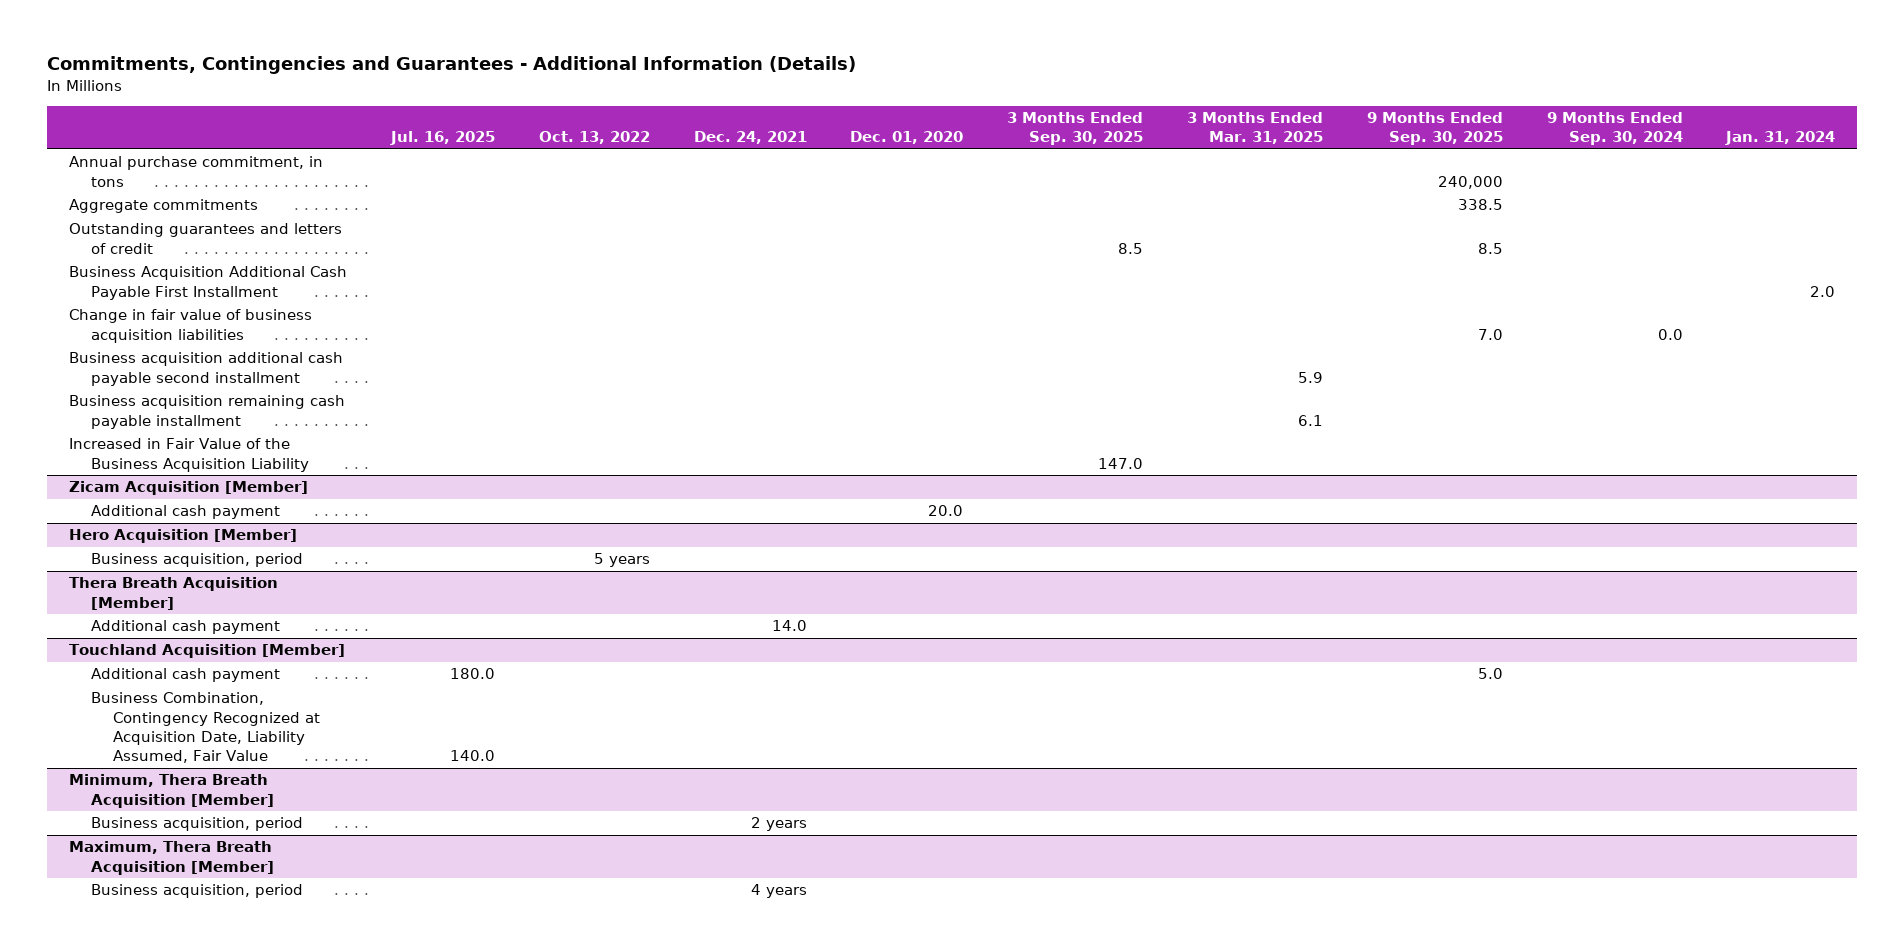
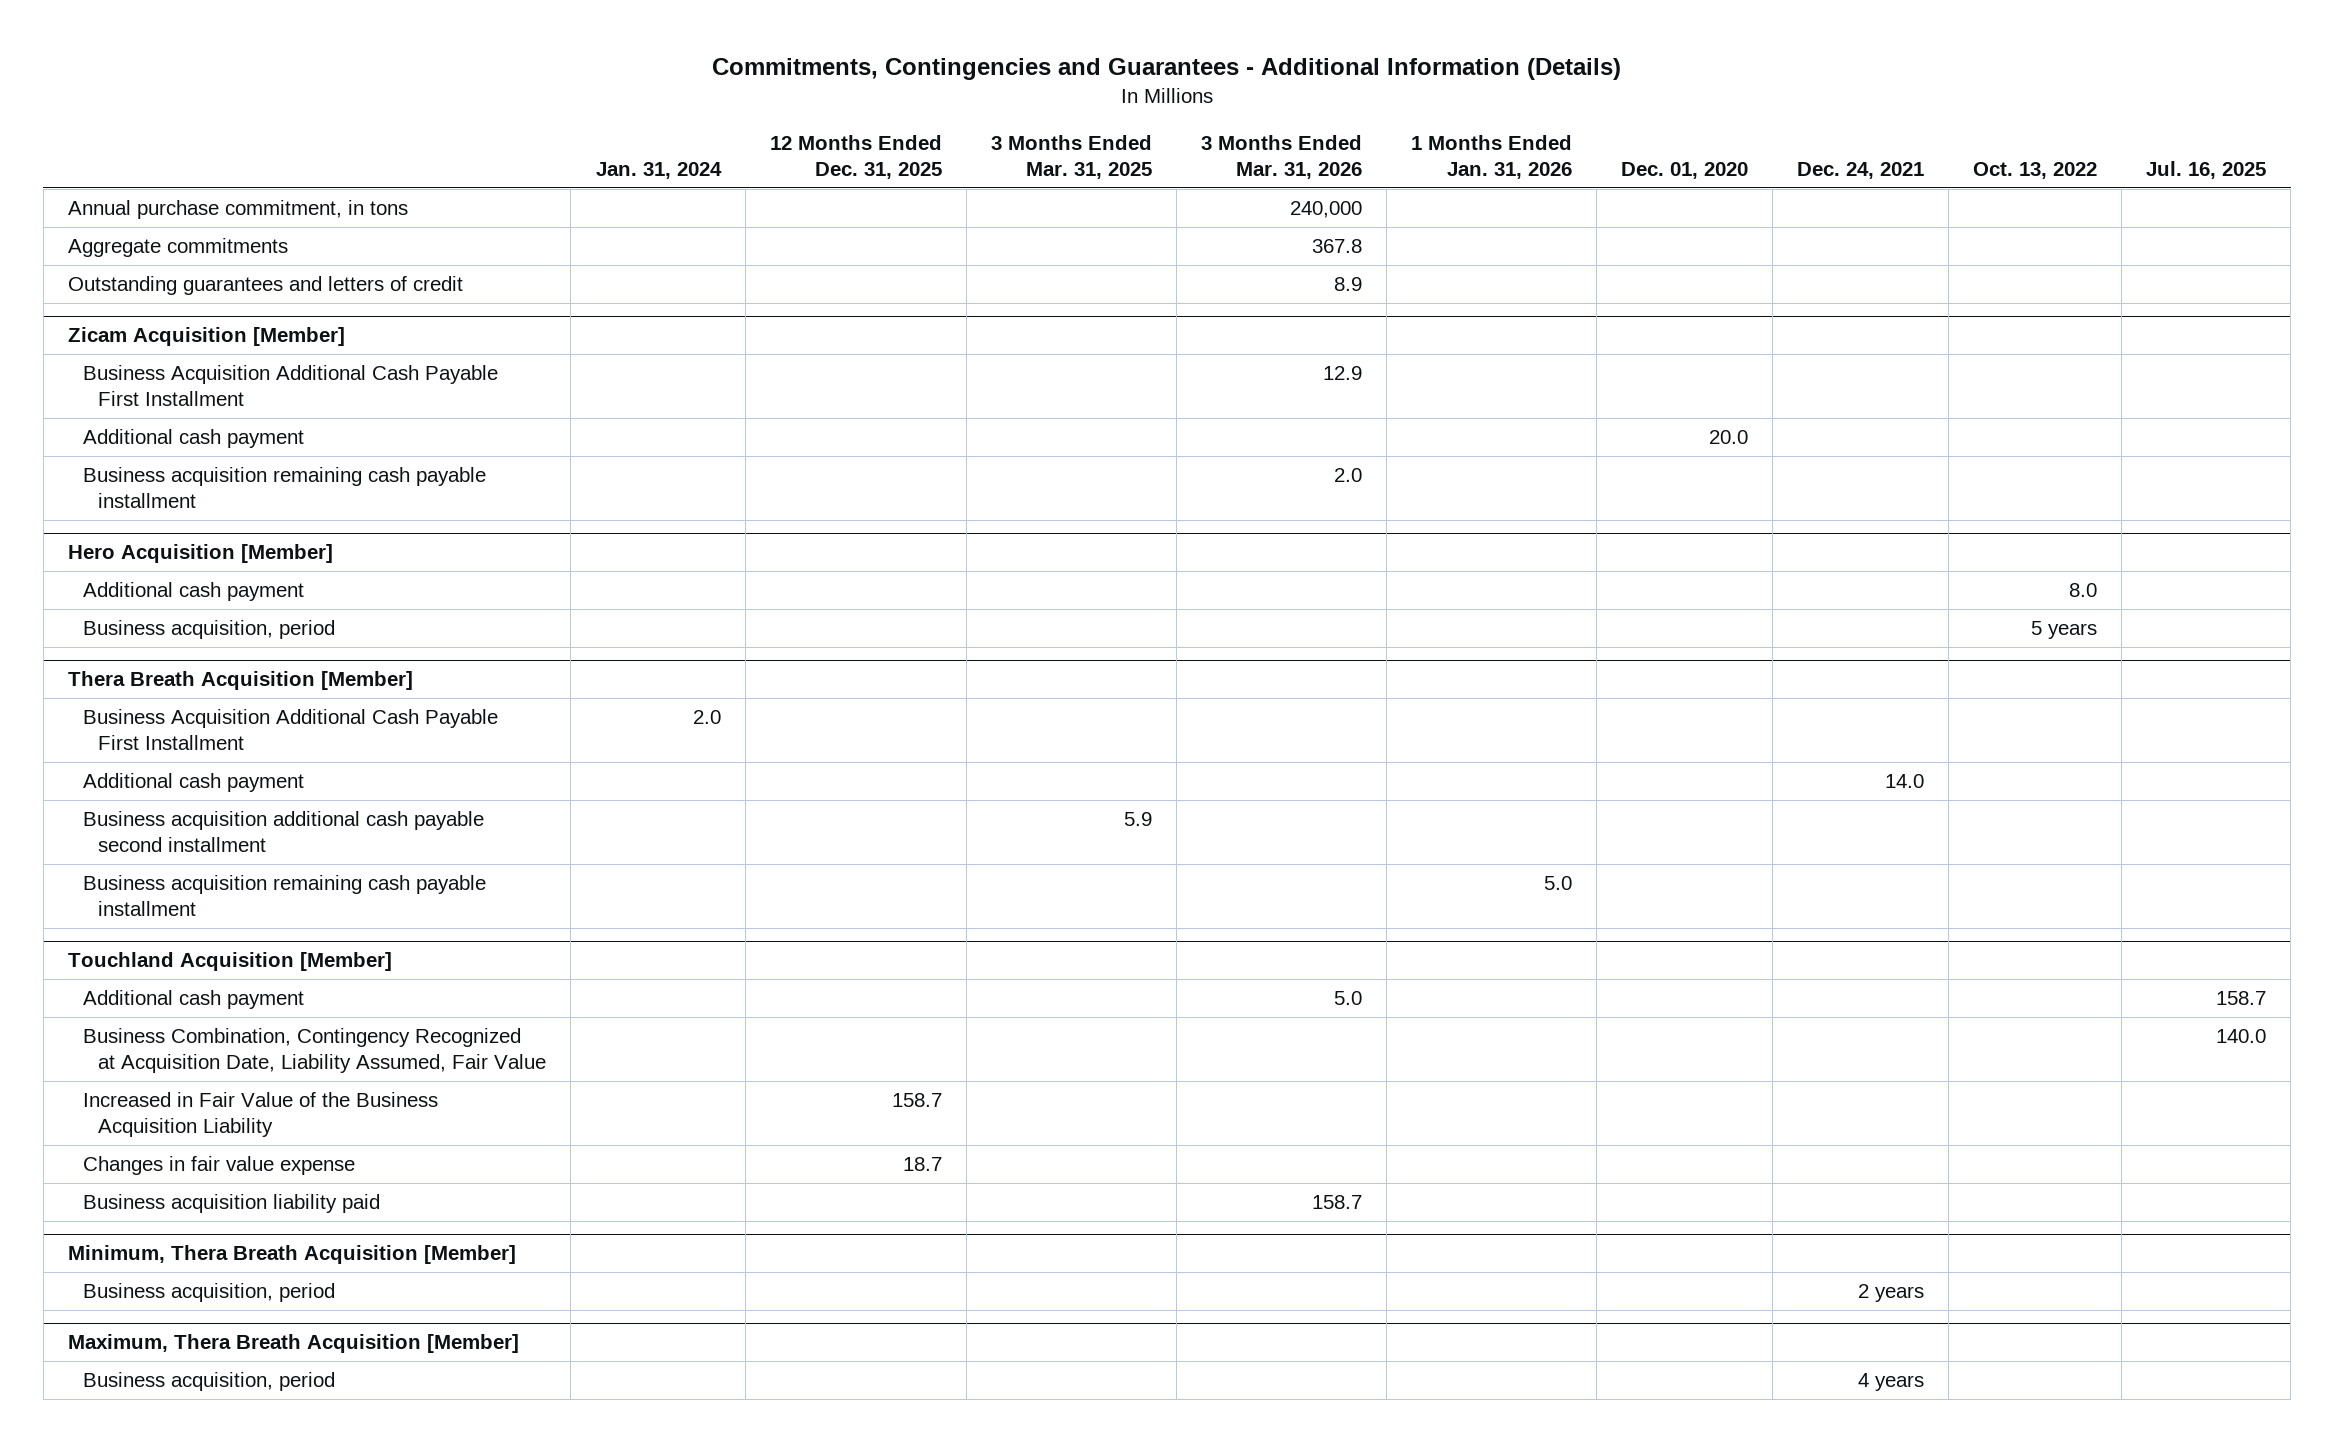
[1007,112,1144,146] 3 Months Ended Sep. 30, 2025 -> none
[1366,112,1503,146] 9 Months Ended Sep. 30, 2025 -> none
[1546,112,1683,146] 9 Months Ended Sep. 30, 2024 -> none
none -> [769,134,942,180] 12 Months Ended Dec. 31, 2025
none -> [1200,134,1362,180] 3 Months Ended Mar. 31, 2026
none -> [1410,134,1572,180] 1 Months Ended Jan. 31, 2026
[69,266,348,300] Business Acquisition Additional Cash Payable First Installment -> none
[69,309,313,343] Change in fair value of business acquisition liabilities -> none
[69,352,344,386] Business acquisition additional cash payable second installment -> none
[69,395,346,429] Business acquisition remaining cash payable installment -> none
[69,438,310,472] Increased in Fair Value of the Business Acquisition Liability -> none
none -> [83,364,499,407] Business Acquisition Additional Cash Payable First Installment
none -> [83,466,487,509] Business acquisition remaining cash payable installment
none -> [83,581,305,601] Additional cash payment
none -> [83,708,499,751] Business Acquisition Additional Cash Payable First Installment
none -> [83,810,485,853] Business acquisition additional cash payable second installment
none -> [83,874,487,917] Business acquisition remaining cash payable installment
[449,668,495,680] 180.0 -> [2216,990,2267,1005] 158.7
none -> [83,1091,439,1138] Increased in Fair Value of the Business Acquisition Liability
none -> [83,1155,356,1175] Changes in fair value expense
none -> [83,1193,381,1213] Business acquisition liability paid

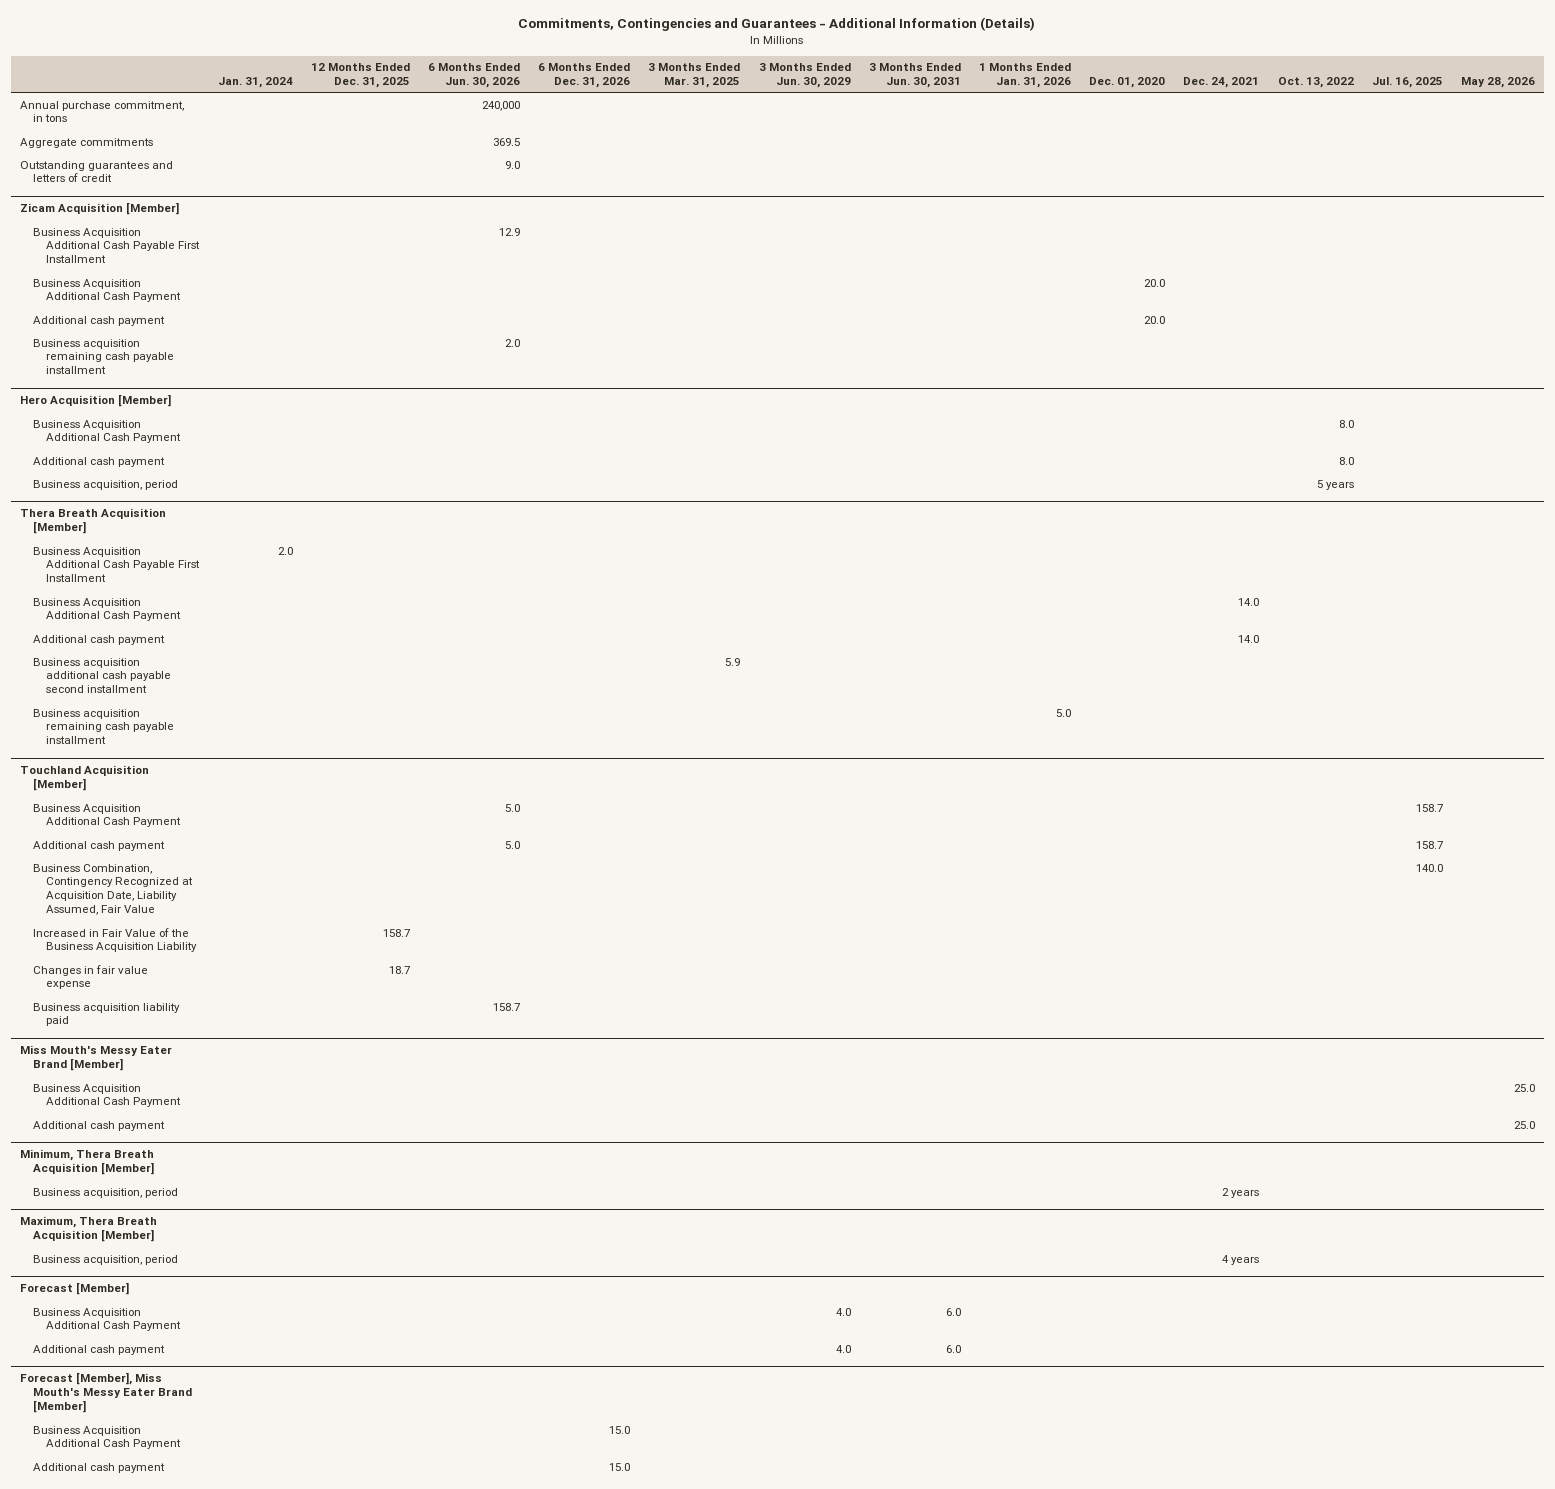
[1200,134,1362,180] 3 Months Ended Mar. 31, 2026 -> none
none -> [427,63,520,89] 6 Months Ended Jun. 30, 2026
none -> [538,63,631,89] 6 Months Ended Dec. 31, 2026
none -> [758,63,851,89] 3 Months Ended Jun. 30, 2029
none -> [868,63,961,89] 3 Months Ended Jun. 30, 2031
none -> [1460,77,1535,89] May 28, 2026
none -> [32,278,182,303] Business Acquisition Additional Cash Payment
none -> [32,419,182,444] Business Acquisition Additional Cash Payment
none -> [32,597,182,622] Business Acquisition Additional Cash Payment
none -> [32,803,182,828] Business Acquisition Additional Cash Payment
none -> [19,1045,172,1072] Miss Mouth's Messy Eater Brand [Member]
none -> [32,1083,182,1108] Business Acquisition Additional Cash Payment
none -> [32,1120,165,1131] Additional cash payment
none -> [19,1282,129,1296] Forecast [Member]
none -> [32,1307,182,1332] Business Acquisition Additional Cash Payment
none -> [32,1344,165,1355] Additional cash payment
none -> [19,1372,192,1414] Forecast [Member], Miss Mouth's Messy Eater Brand [Member]
none -> [32,1425,182,1450] Business Acquisition Additional Cash Payment
none -> [32,1462,165,1473] Additional cash payment

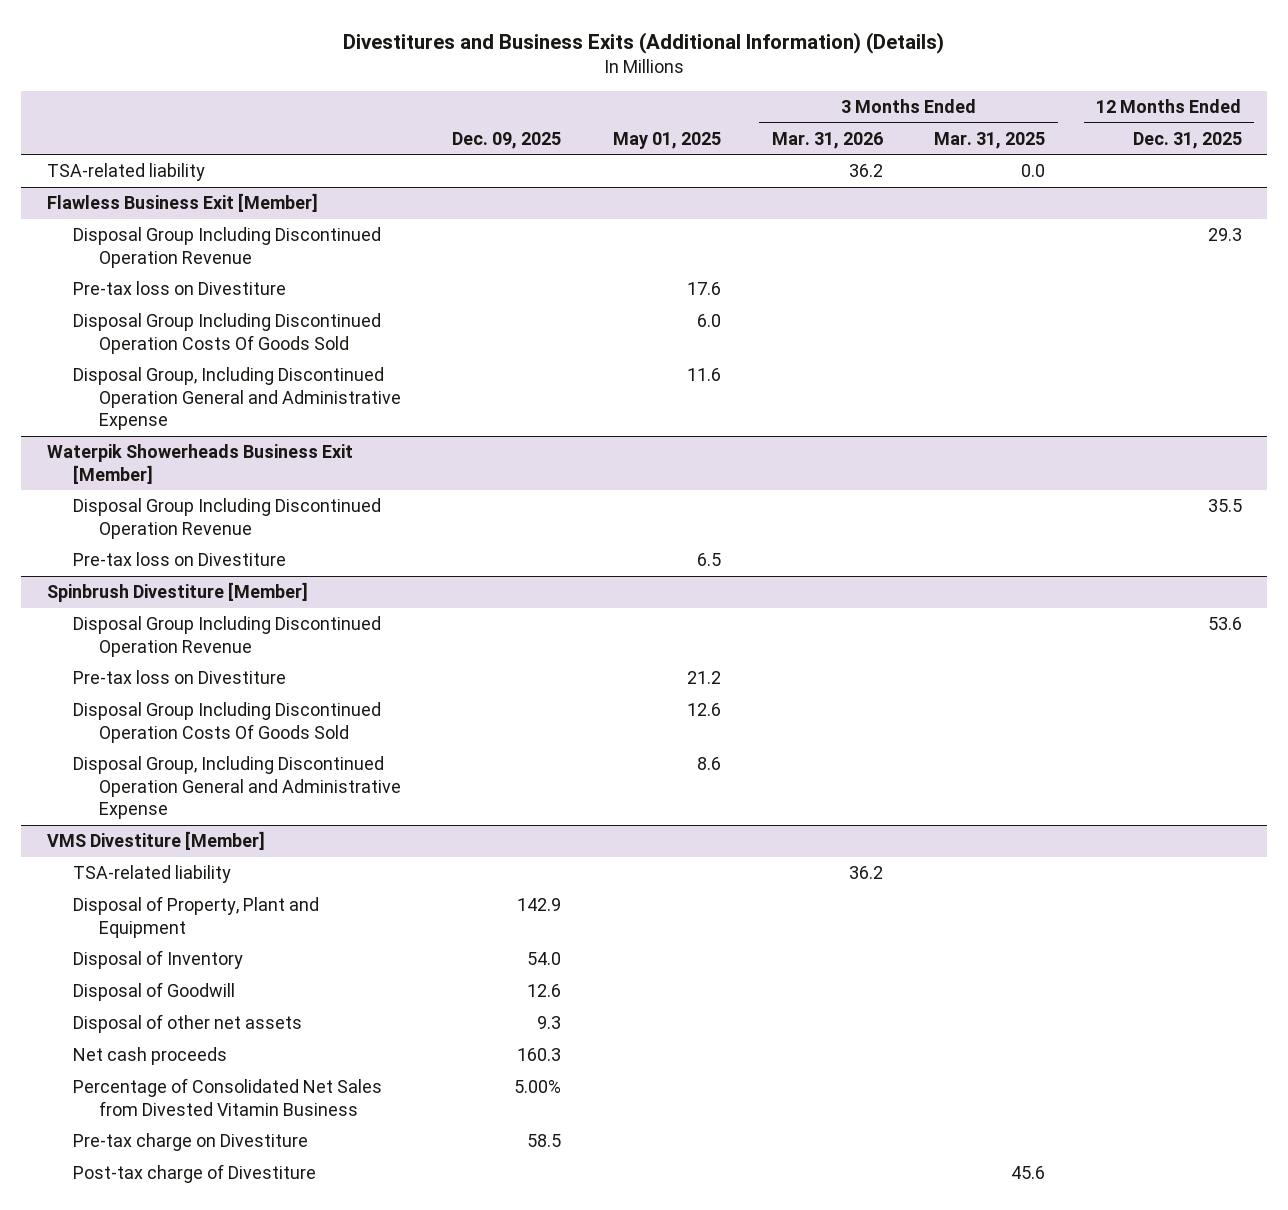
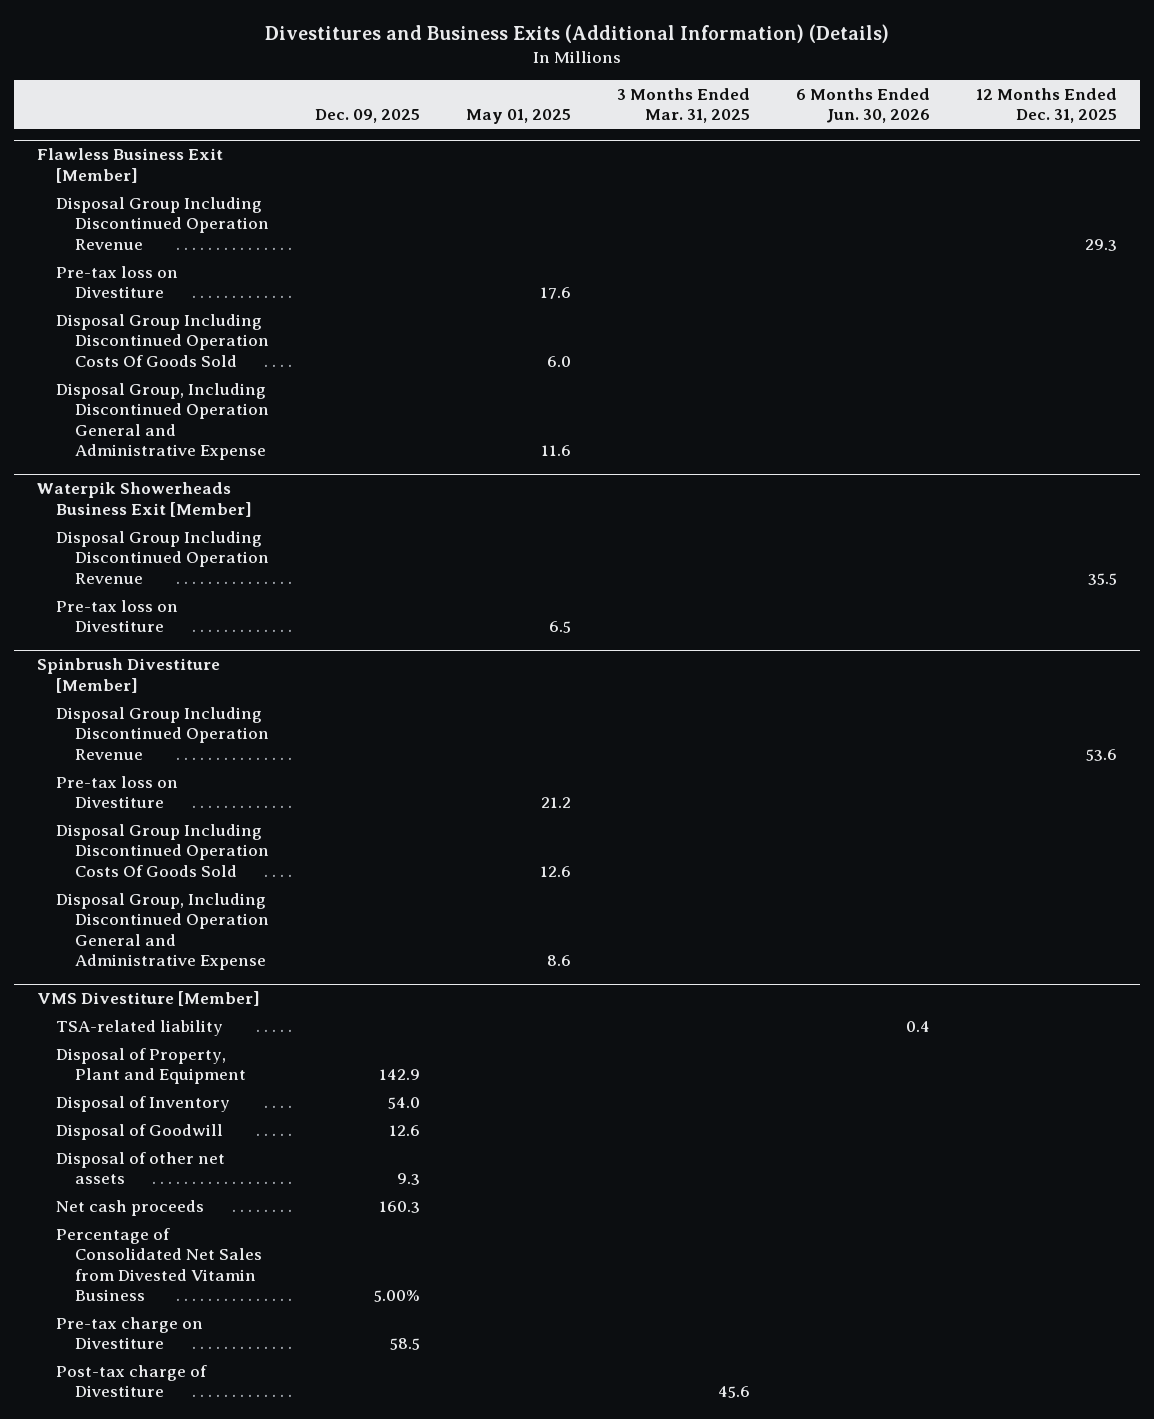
[771,131,883,149] Mar. 31, 2026 -> none
none -> [796,87,931,124] 6 Months Ended Jun. 30, 2026
[46,163,205,182] TSA-related liability -> none

